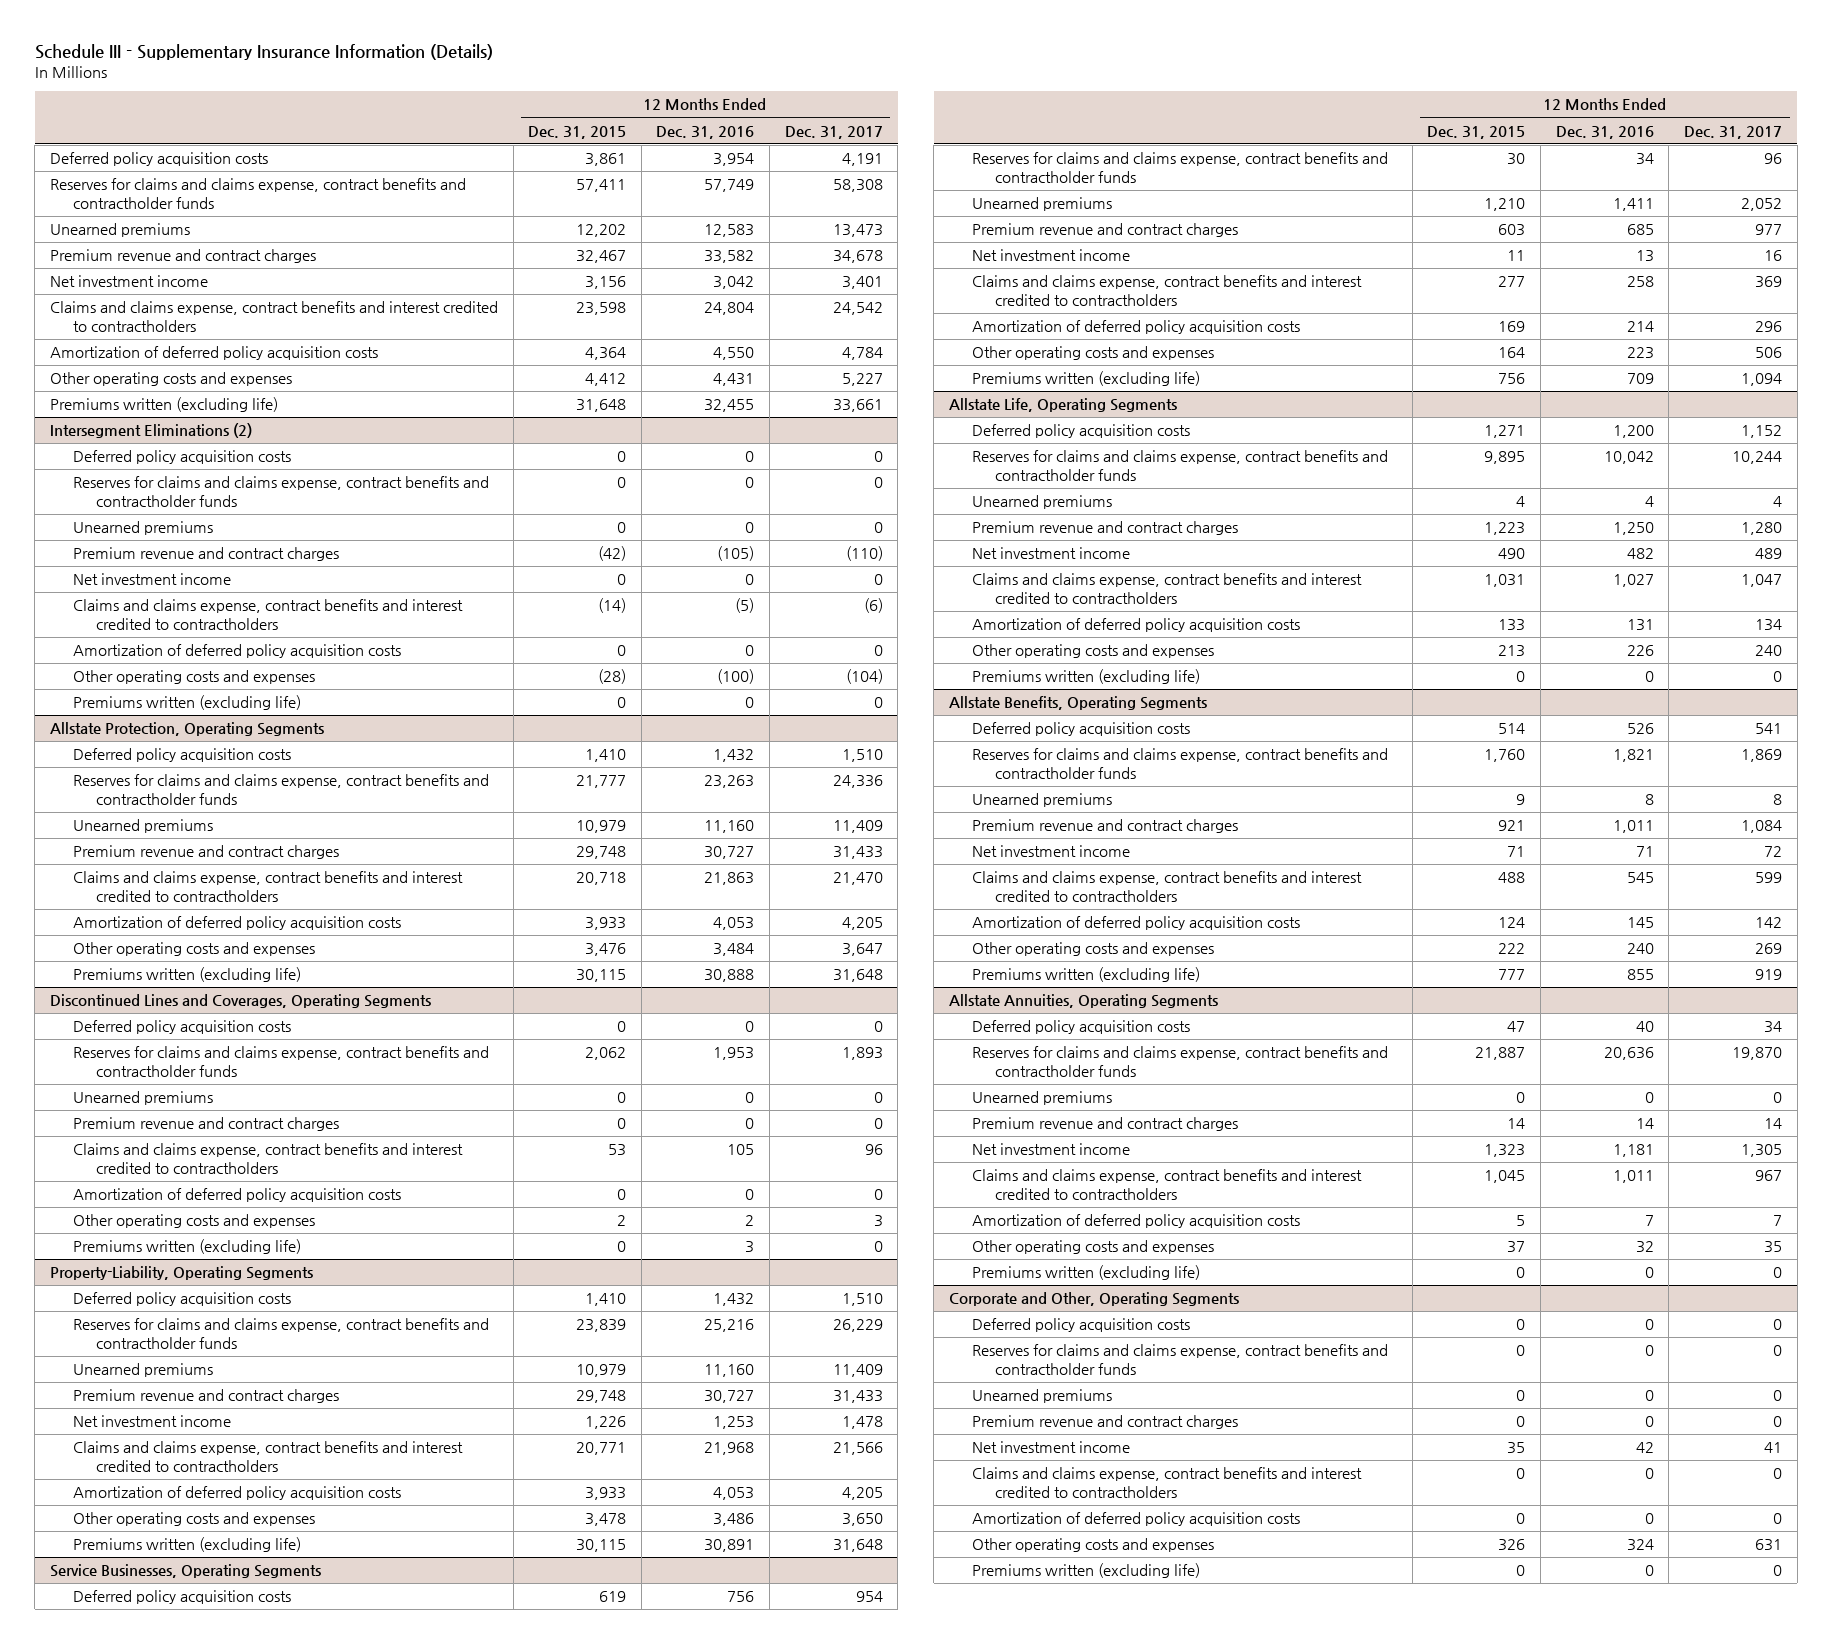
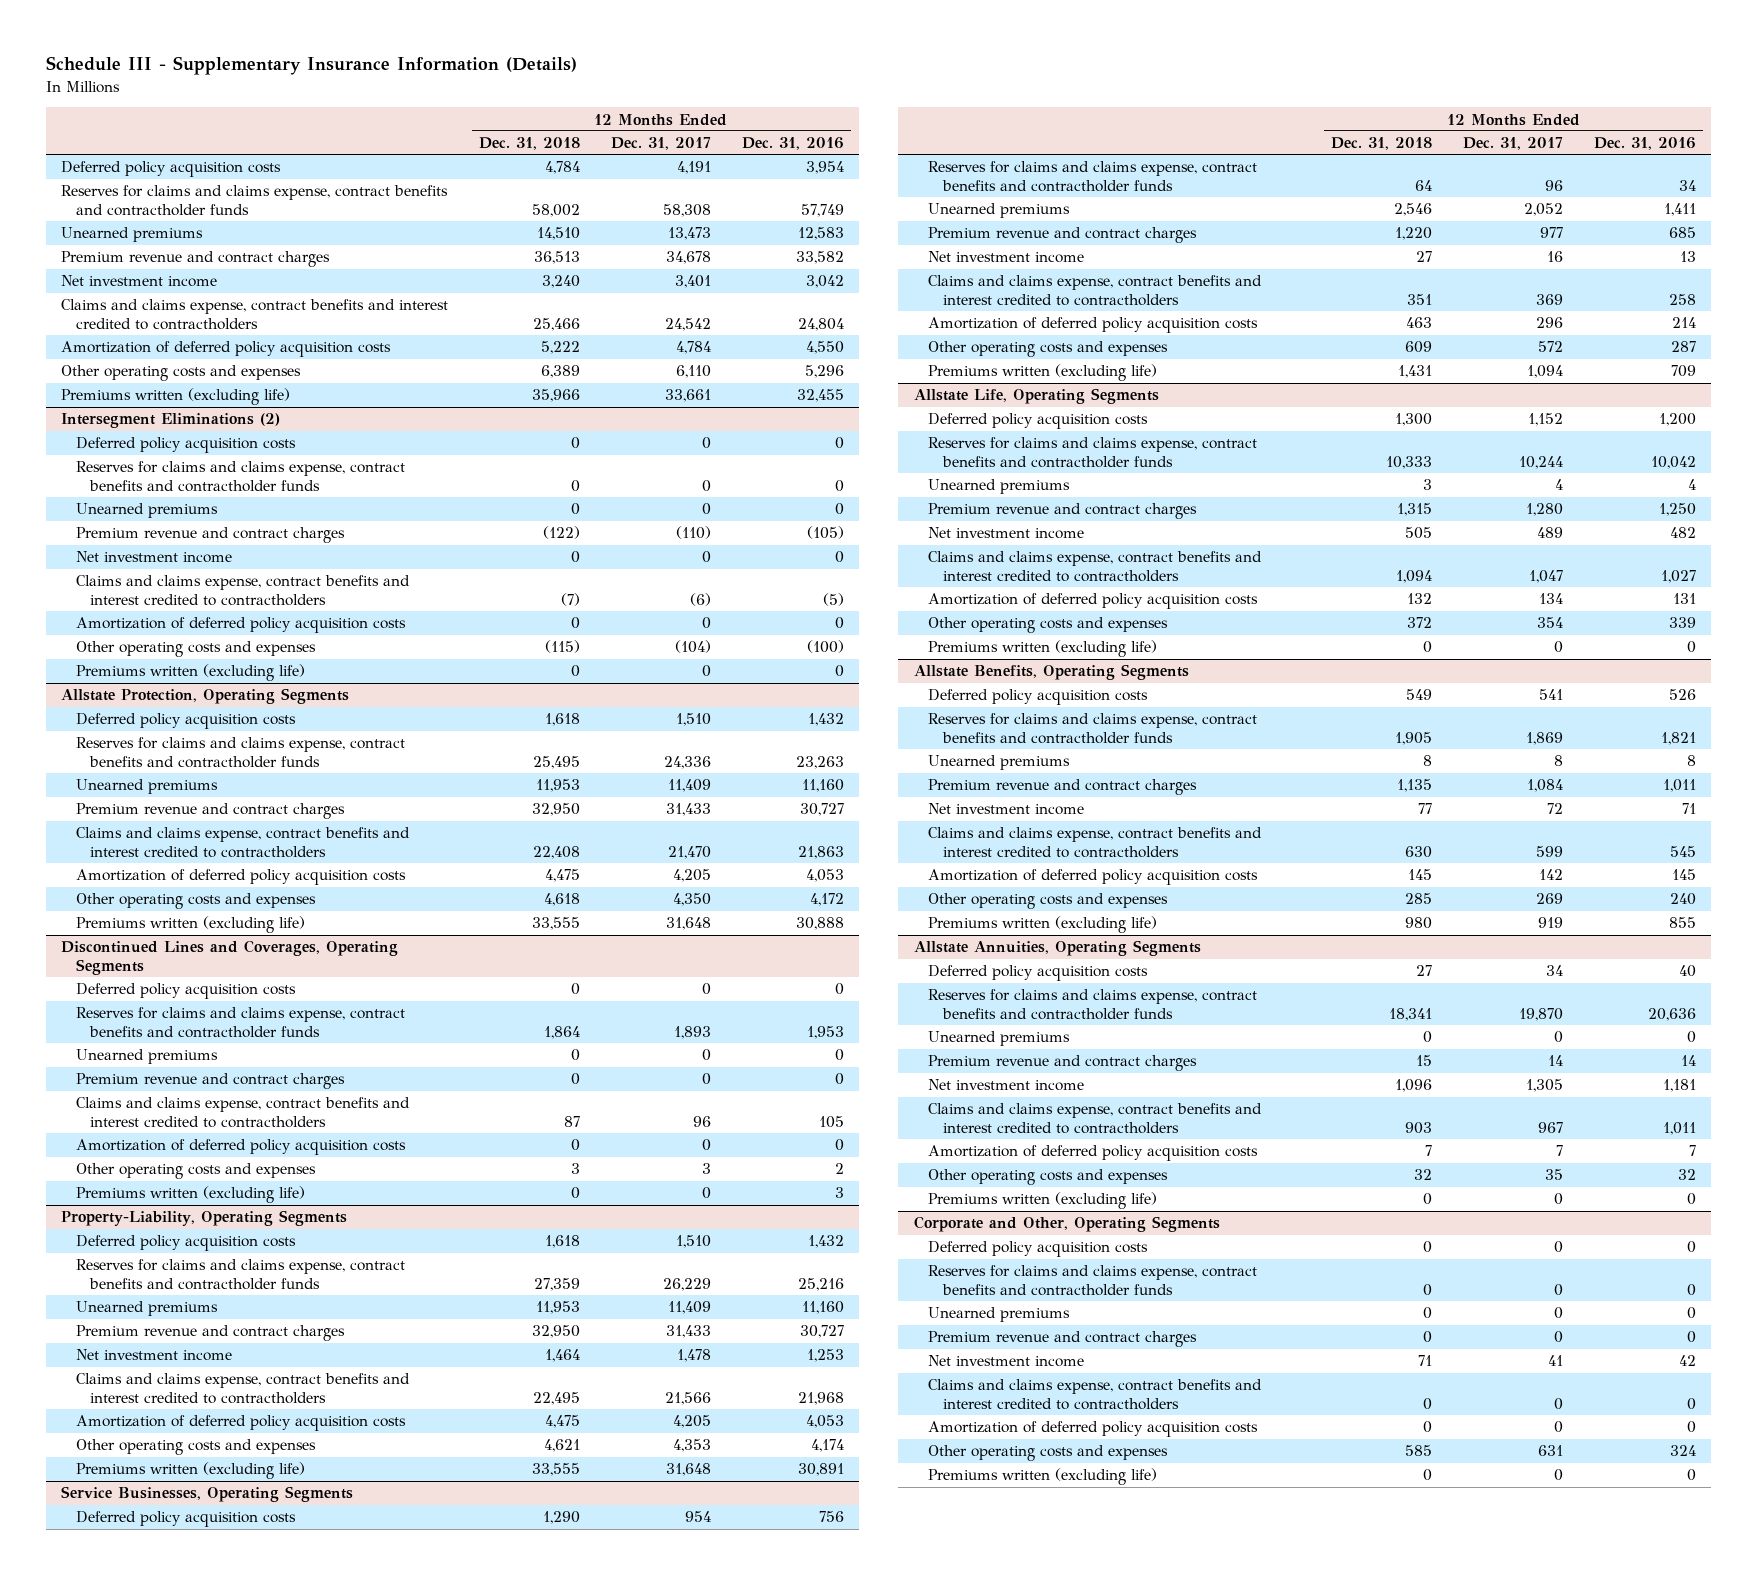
[528,125,627,139] Dec. 31, 2015 -> none
none -> [479,137,581,151] Dec. 31, 2018
[713,373,755,387] 4,431 -> [804,365,844,379] 5,296
[841,373,883,387] 5,227 -> [675,365,711,379] 6,110
[713,943,755,957] 3,484 -> [809,893,844,907] 4,172
[841,943,883,957] 3,647 -> [672,893,711,907] 4,350
[713,1513,755,1527] 3,486 -> [810,1439,844,1453] 4,174
[841,1513,883,1527] 3,650 -> [672,1439,711,1453] 4,353
[1626,347,1654,360] 223 -> [1670,341,1696,353] 287
[1754,347,1782,359] 506 -> [1538,341,1564,353] 572
[1626,645,1654,657] 226 -> [1668,617,1696,629] 339
[1754,645,1782,657] 240 -> [1537,617,1564,629] 354

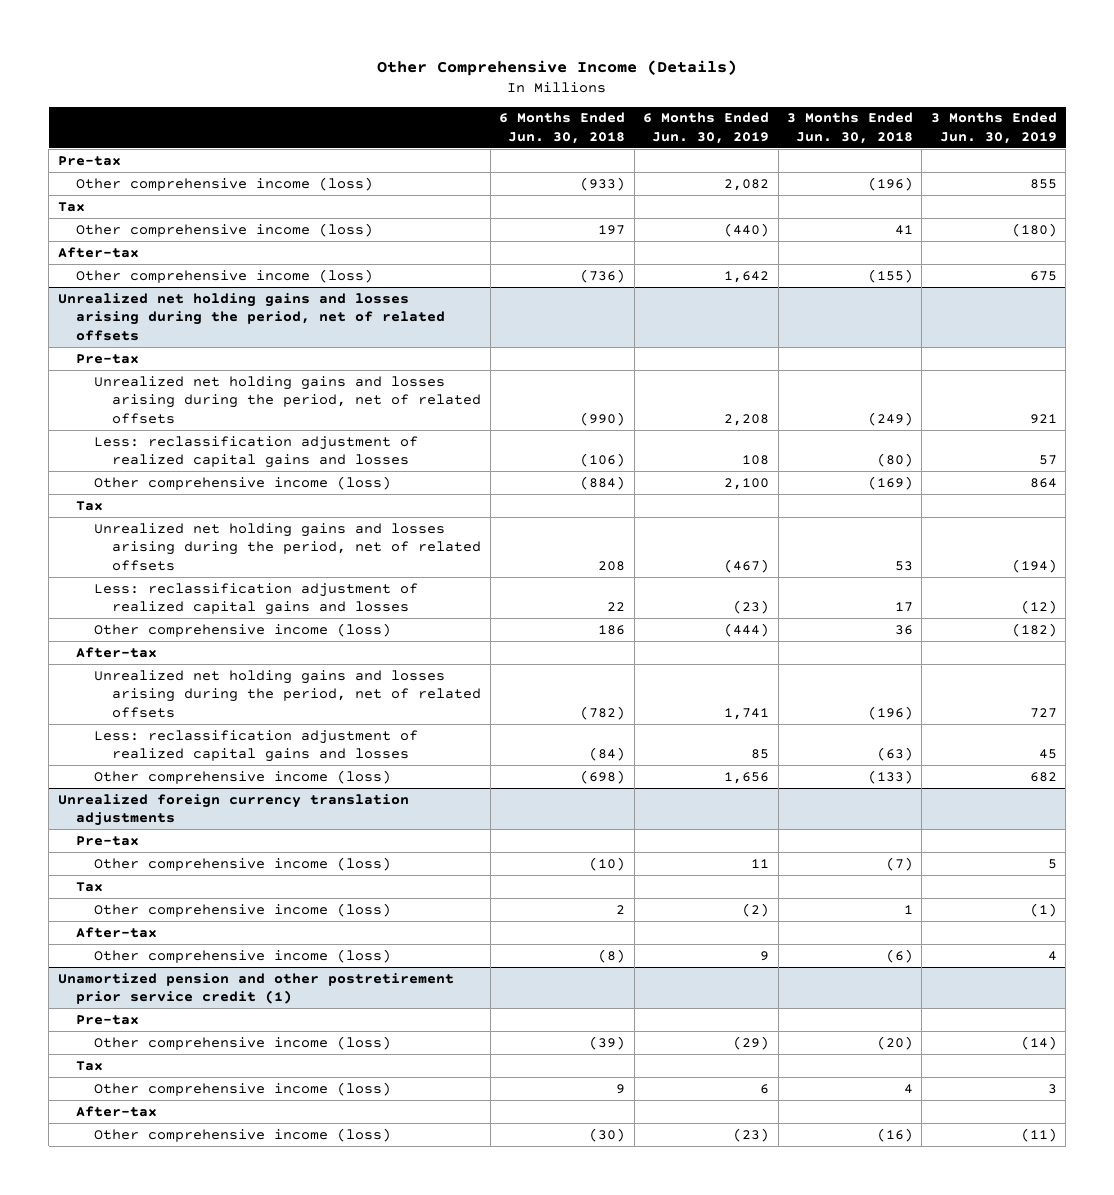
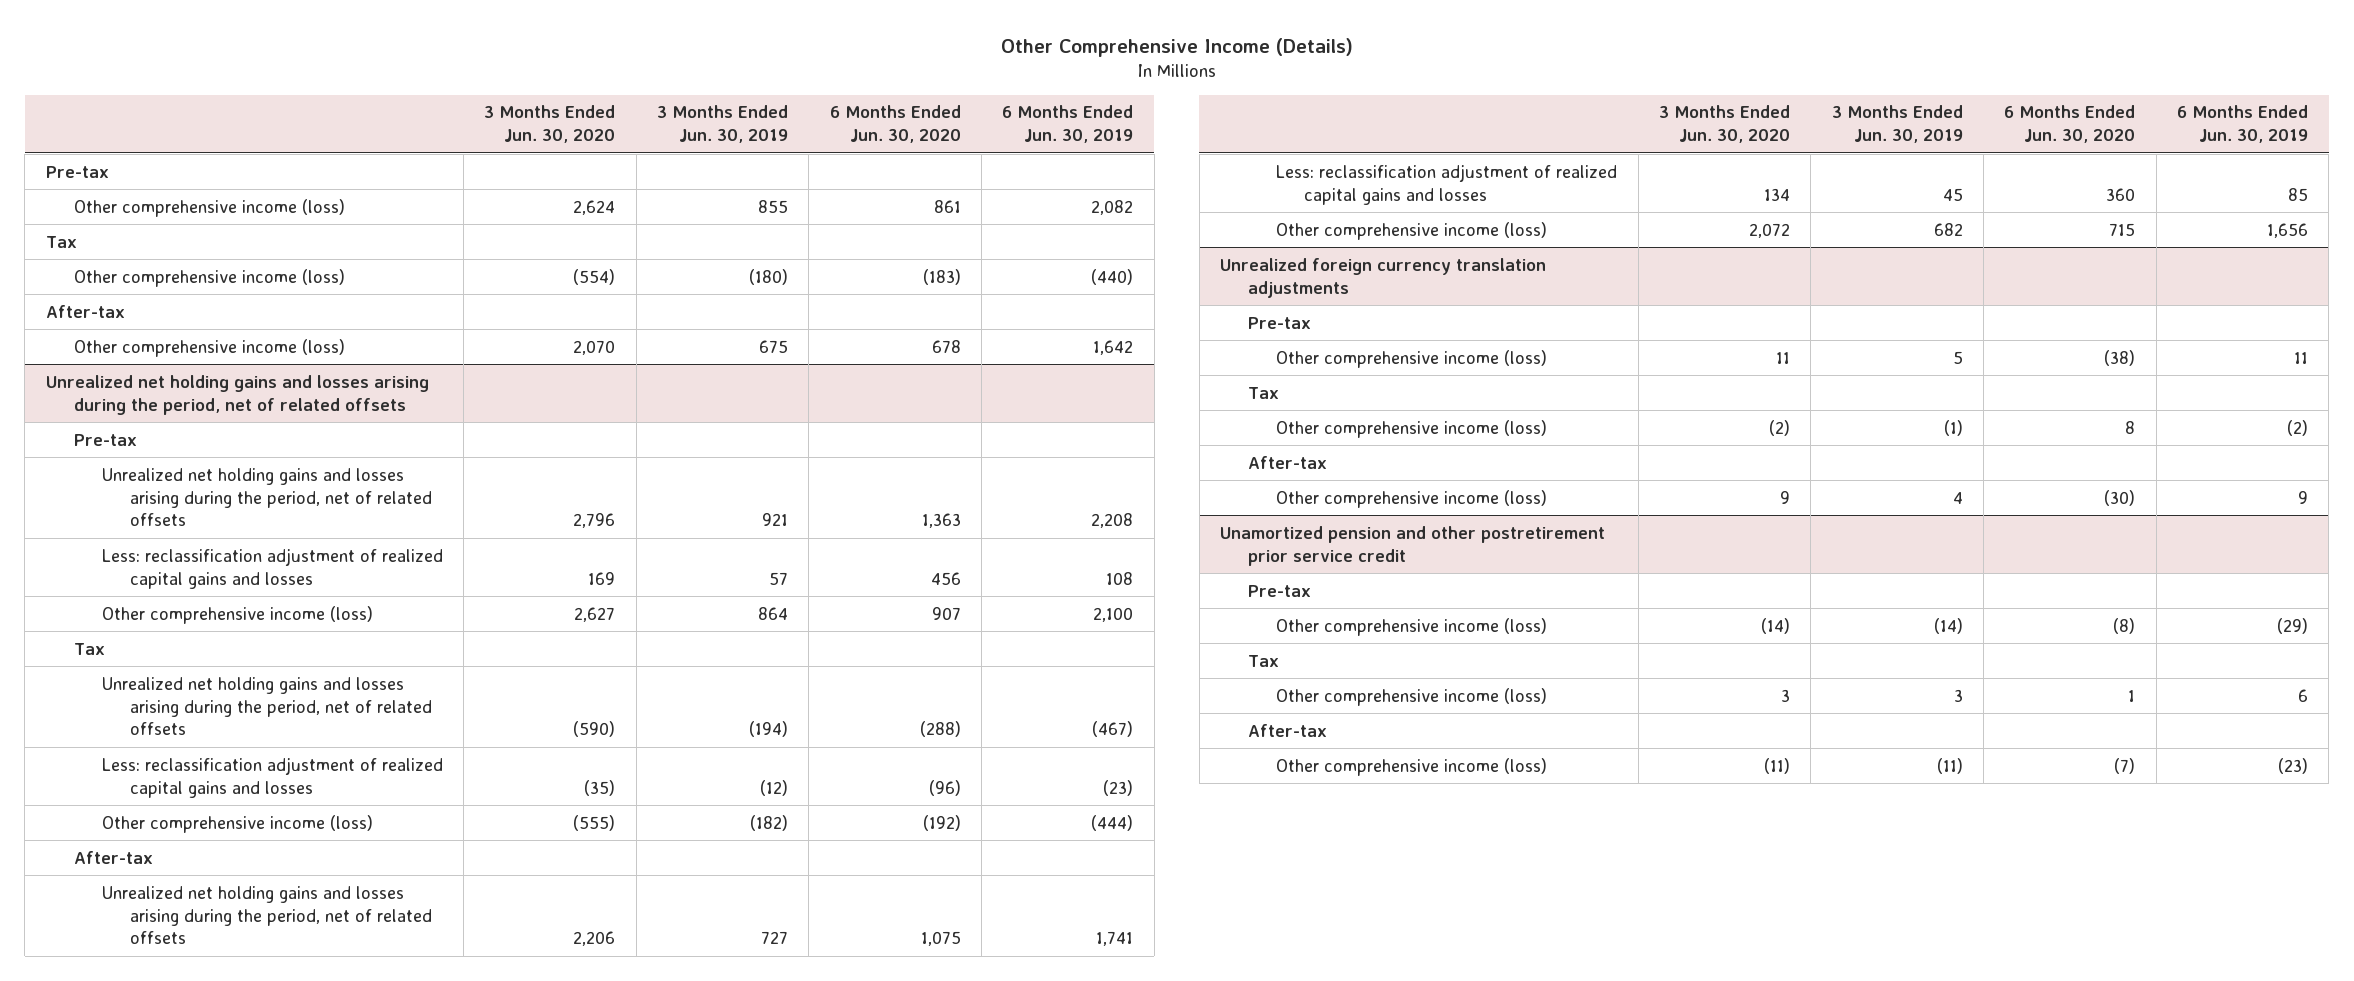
[499,112,626,144] 6 Months Ended Jun. 30, 2018 -> none
[786,112,913,144] 3 Months Ended Jun. 30, 2018 -> none
none -> [484,105,616,144] 3 Months Ended Jun. 30, 2020
none -> [829,105,961,144] 6 Months Ended Jun. 30, 2020
[57,972,454,1005] Unamortized pension and other postretirement prior service credit (1) -> [1220,525,1606,566] Unamortized pension and other postretirement prior service credit

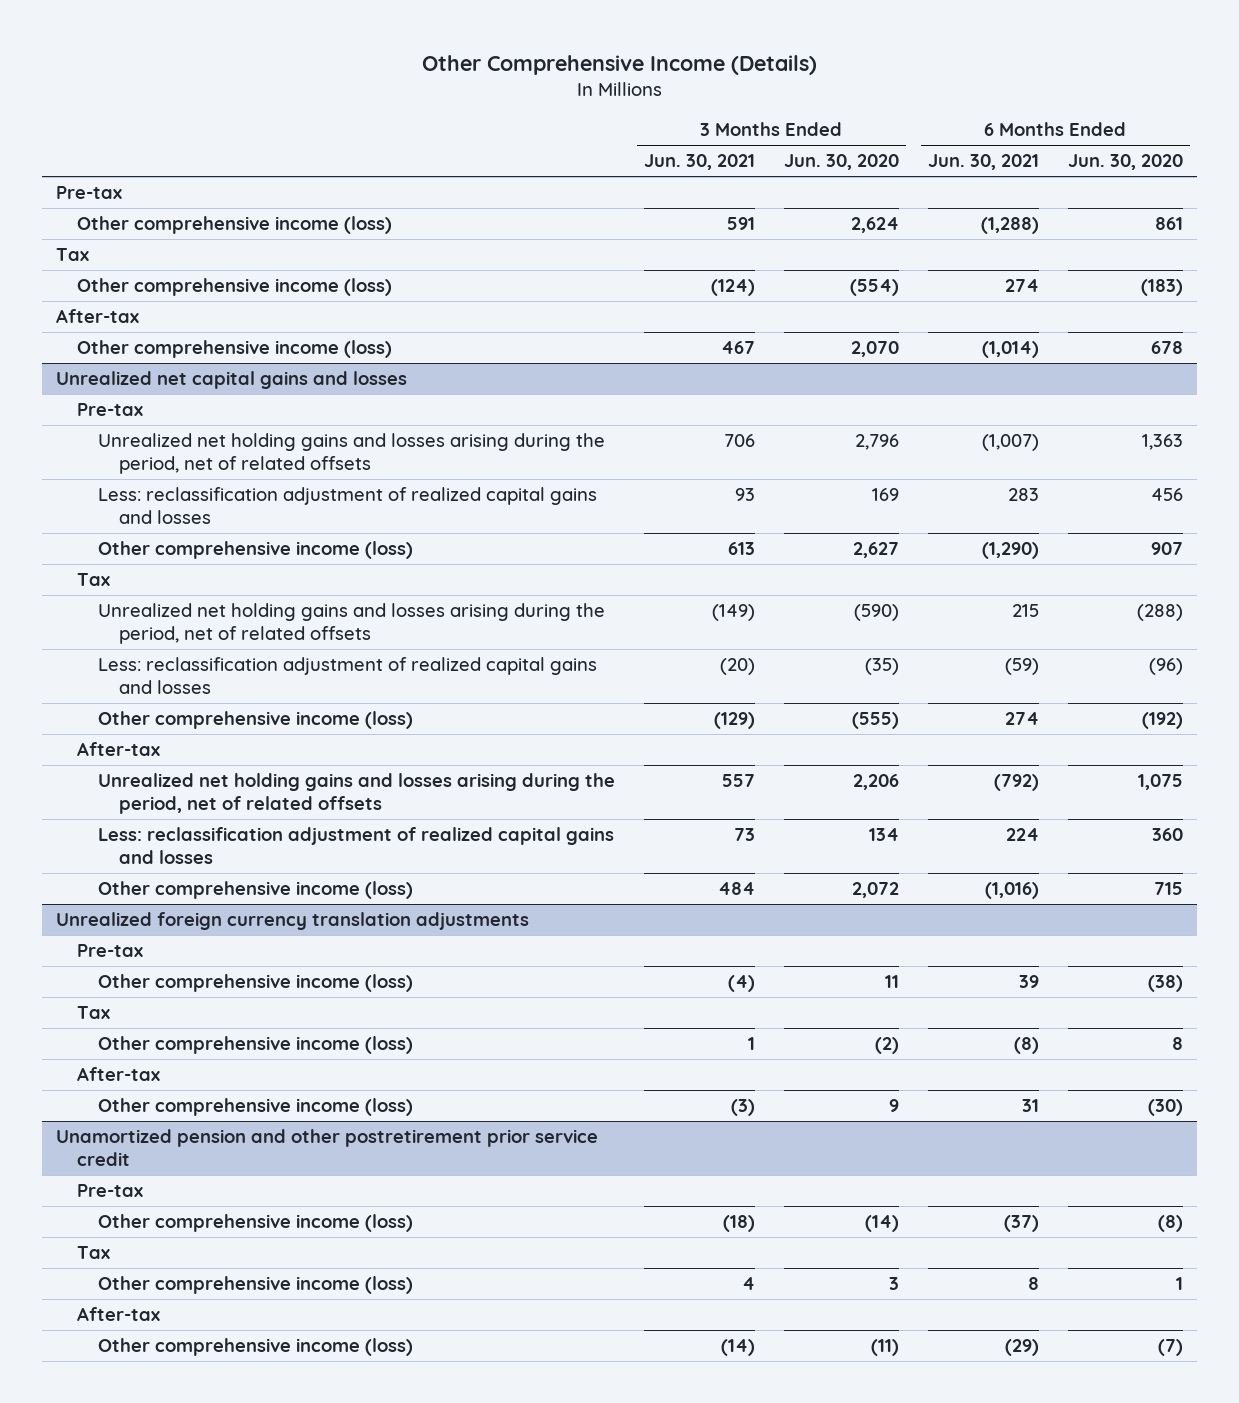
[657,105,789,144] 3 Months Ended Jun. 30, 2019 -> none
[1002,105,1134,144] 6 Months Ended Jun. 30, 2019 -> none
none -> [643,154,755,171] Jun. 30, 2021
none -> [927,154,1039,171] Jun. 30, 2021
[45,374,429,415] Unrealized net holding gains and losses arising during the period, net of related offsets -> [56,371,408,390] Unrealized net capital gains and losses

